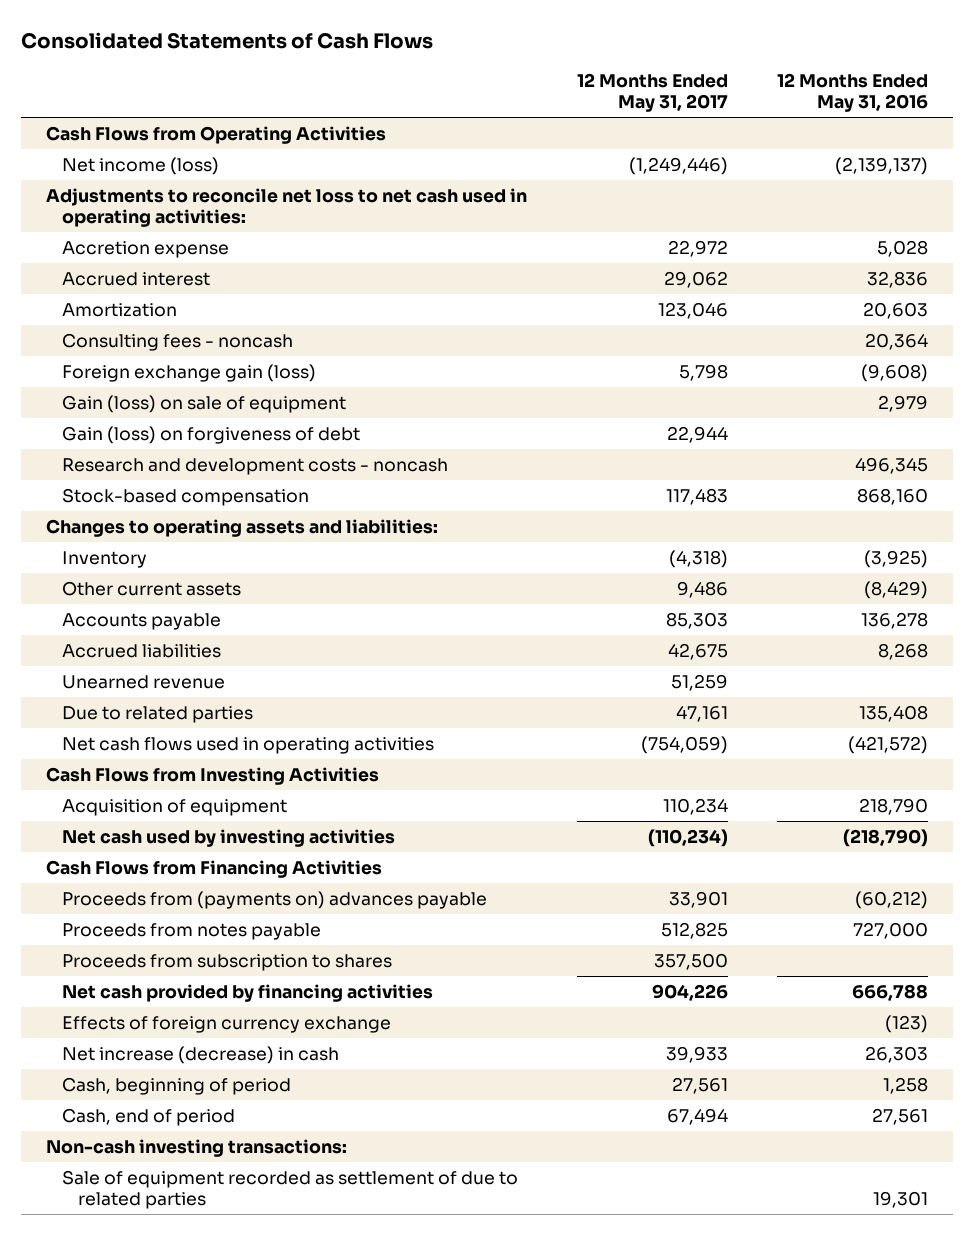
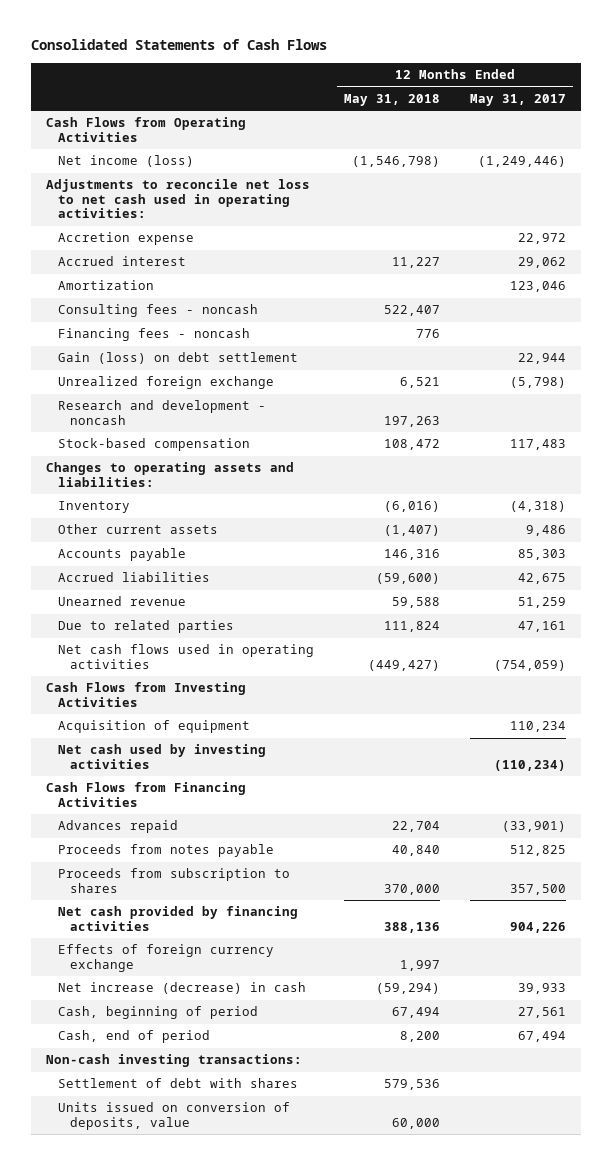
[777,73,929,113] 12 Months Ended May 31, 2016 -> none
none -> [343,93,440,106] May 31, 2018
[61,363,316,382] Foreign exchange gain (loss) -> none
[61,394,346,413] Gain (loss) on sale of equipment -> none
none -> [58,328,251,342] Financing fees - noncash
[61,425,360,444] Gain (loss) on forgiveness of debt -> [58,352,299,365] Gain (loss) on debt settlement
none -> [58,376,275,390] Unrealized foreign exchange
[61,457,448,475] Research and development costs - noncash -> [58,400,267,425] Research and development - noncash
[61,890,487,909] Proceeds from (payments on) advances payable -> none
none -> [58,820,179,834] Advances repaid
[61,1169,518,1209] Sale of equipment recorded as settlement of due to related parties -> none
none -> [58,1078,299,1089] Settlement of debt with shares
none -> [58,1102,291,1130] Units issued on conversion of deposits, value

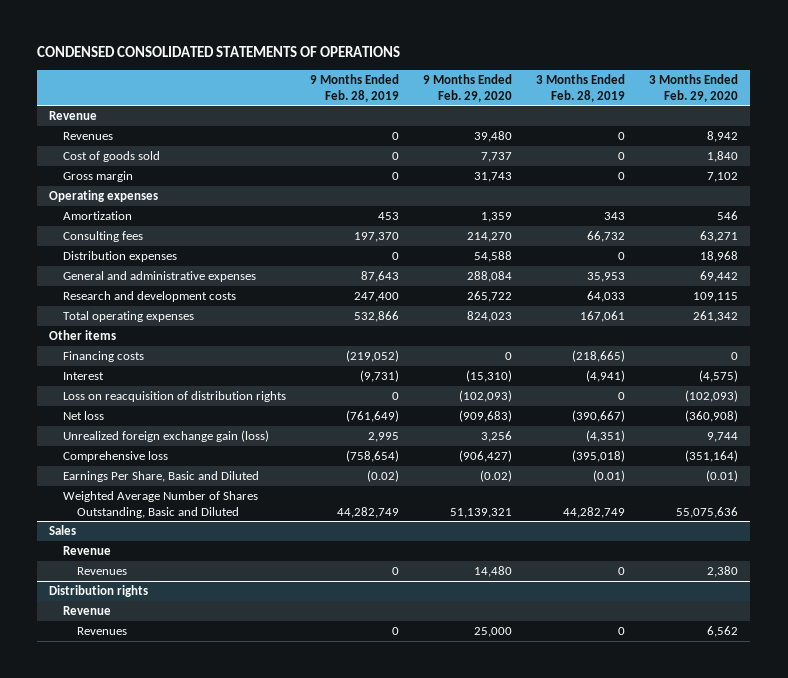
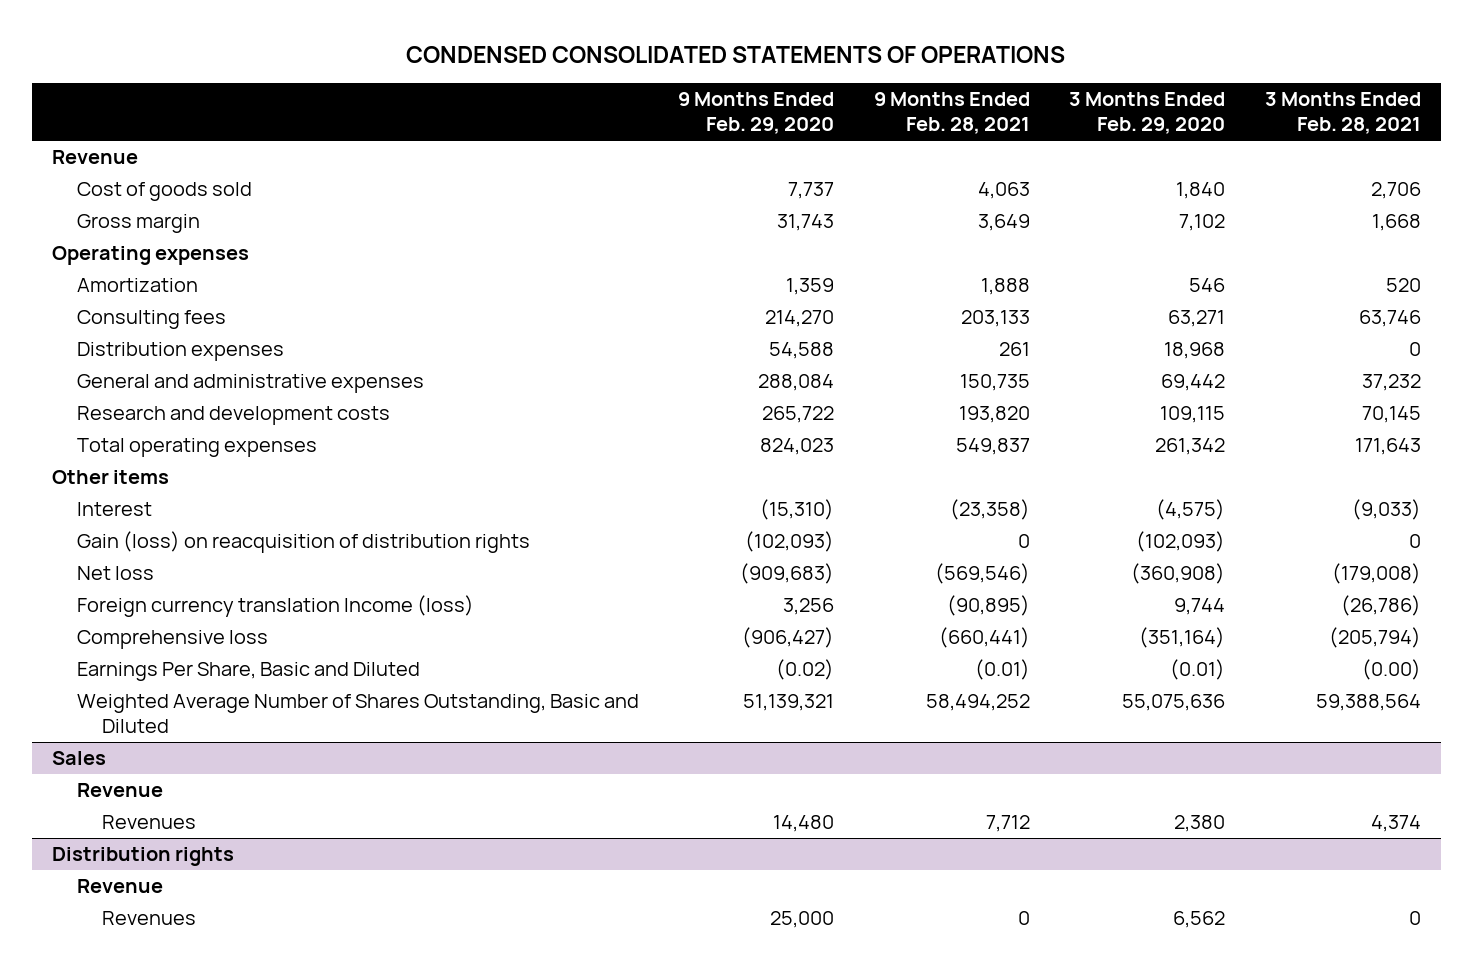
[310,74,400,102] 9 Months Ended Feb. 28, 2019 -> none
[536,74,626,102] 3 Months Ended Feb. 28, 2019 -> none
none -> [873,92,1030,135] 9 Months Ended Feb. 28, 2021
none -> [1264,92,1421,135] 3 Months Ended Feb. 28, 2021
[63,132,114,141] Revenues -> none
[63,351,145,363] Financing costs -> none
[63,391,287,403] Loss on reacquisition of distribution rights -> [76,531,530,554] Gain (loss) on reacquisition of distribution rights
[63,430,270,443] Unrealized foreign exchange gain (loss) -> [76,595,474,618] Foreign currency translation Income (loss)

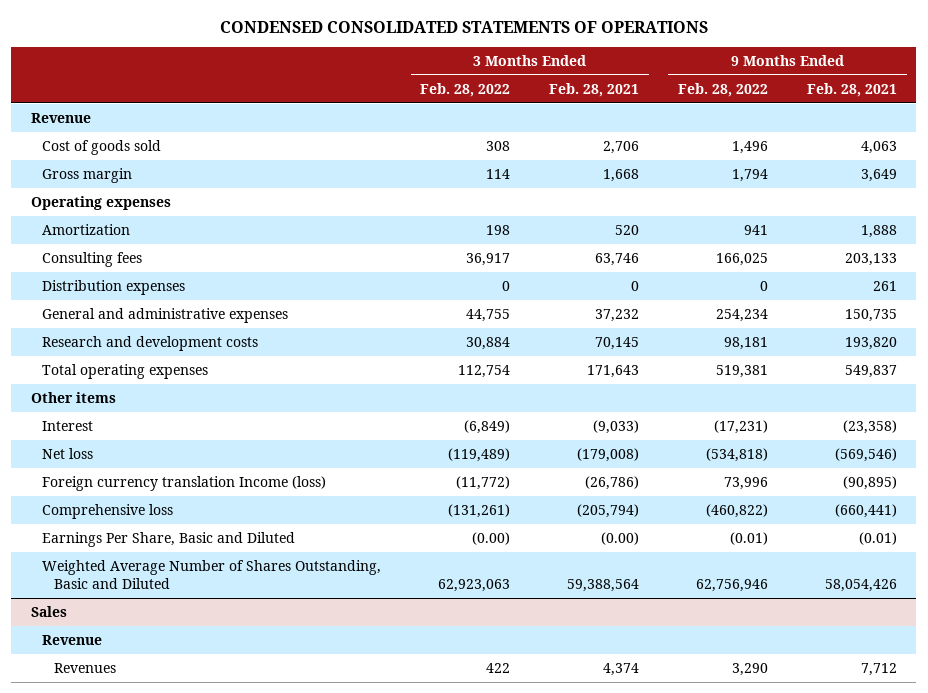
[678,92,835,135] 9 Months Ended Feb. 29, 2020 -> none
[1069,92,1226,135] 3 Months Ended Feb. 29, 2020 -> none
none -> [420,82,511,97] Feb. 28, 2022
none -> [678,82,769,97] Feb. 28, 2022
[76,531,530,554] Gain (loss) on reacquisition of distribution rights -> none
[925,694,1030,712] 58,494,252 -> [824,578,897,592] 58,054,426
[51,847,234,867] Distribution rights -> none
[76,879,163,894] Revenue -> none
[101,911,196,926] Revenues -> none

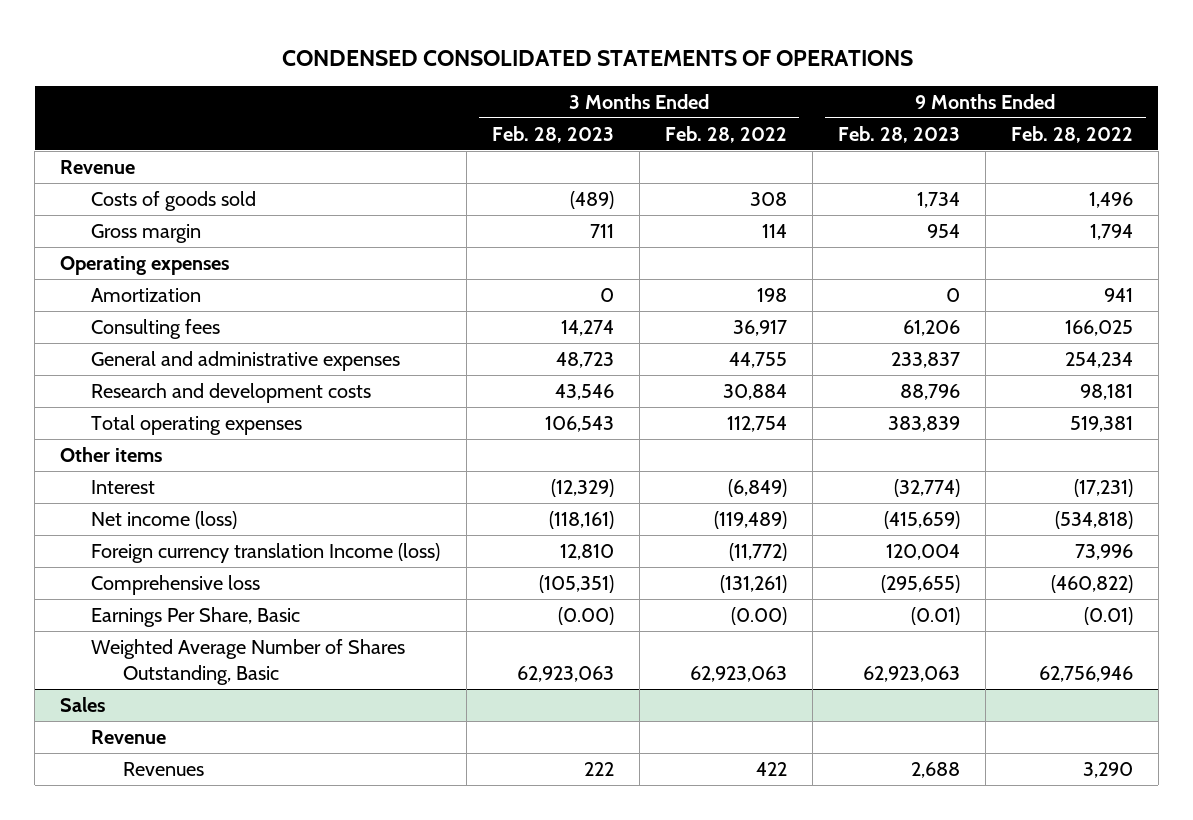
[549,82,640,97] Feb. 28, 2021 -> none
[806,82,897,97] Feb. 28, 2021 -> none
none -> [491,125,614,143] Feb. 28, 2023
none -> [837,125,960,143] Feb. 28, 2023
[42,140,162,156] Cost of goods sold -> [91,191,257,212] Costs of goods sold
[42,280,186,296] Distribution expenses -> none
[42,448,94,460] Net loss -> [91,511,238,530] Net income (loss)
[42,532,296,548] Earnings Per Share, Basic and Diluted -> [91,607,301,628] Earnings Per Share, Basic
[42,560,382,589] Weighted Average Number of Shares Outstanding, Basic and Diluted -> [91,639,406,685] Weighted Average Number of Shares Outstanding, Basic

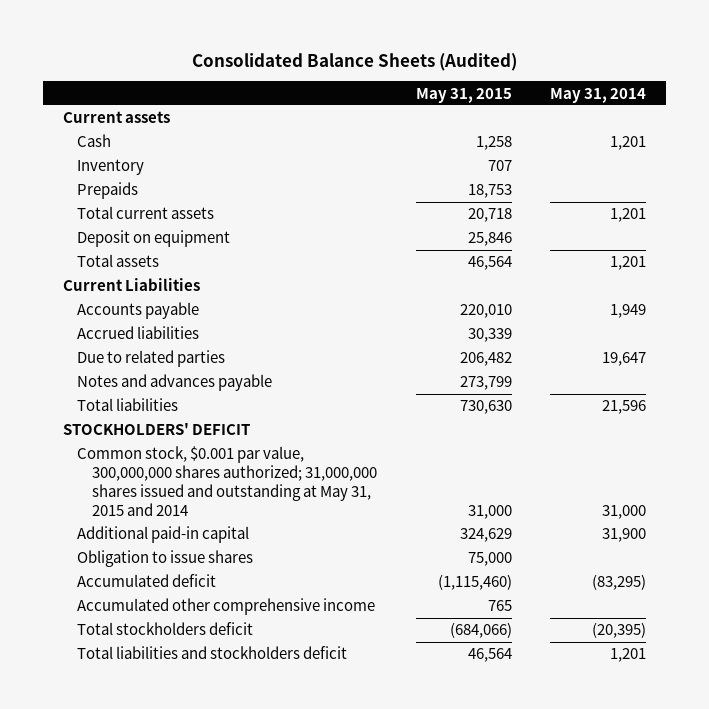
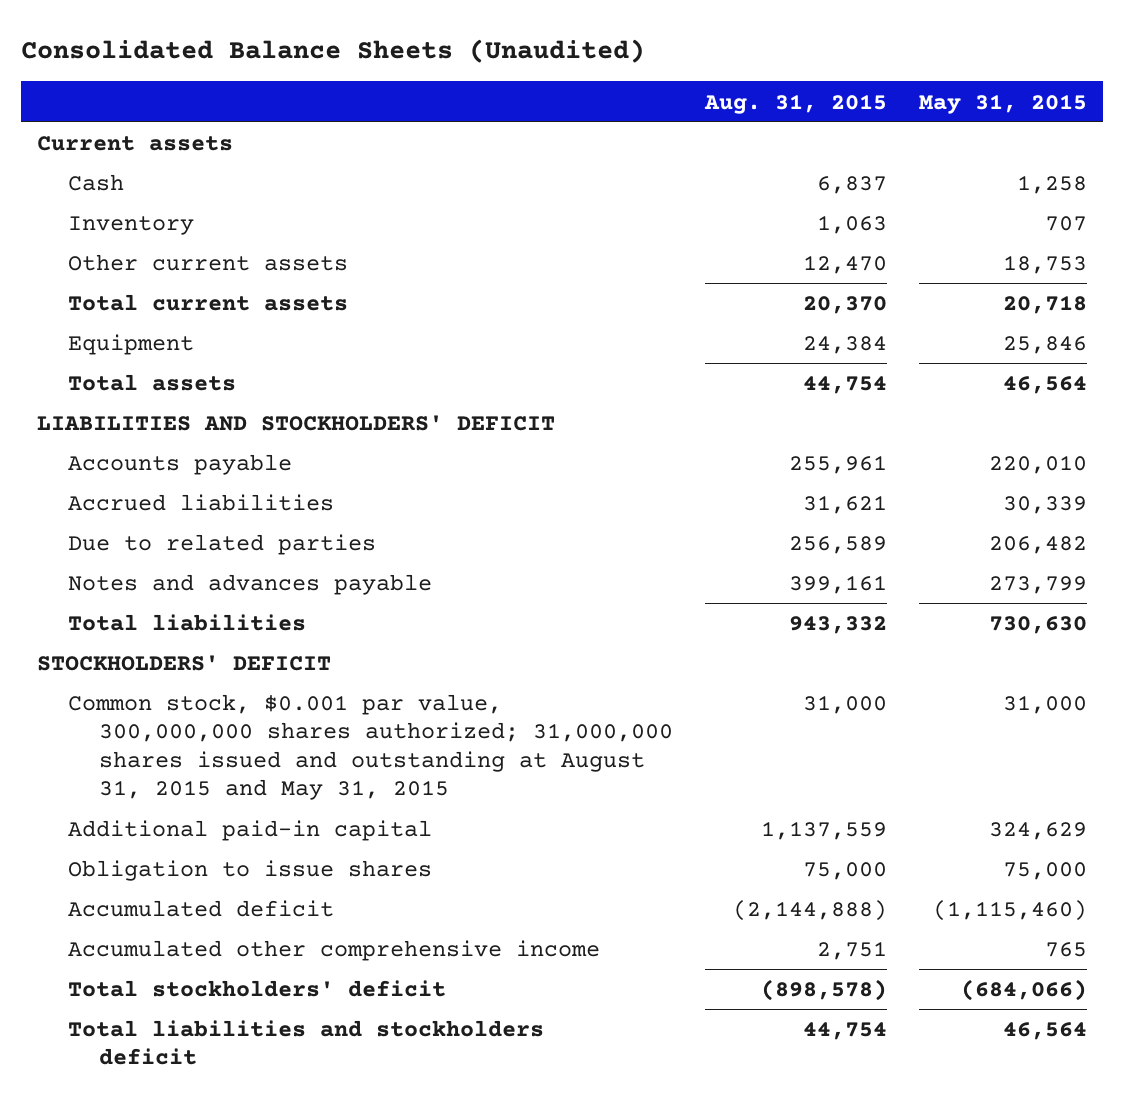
[191,52,517,71] Consolidated Balance Sheets (Audited) -> [21,38,646,63] Consolidated Balance Sheets (Unaudited)
[550,87,647,103] May 31, 2014 -> none
none -> [704,93,888,114] Aug. 31, 2015
[77,182,139,200] Prepaids -> [68,254,349,272] Other current assets
[77,230,231,248] Deposit on equipment -> [68,334,195,356] Equipment
[62,278,200,292] Current Liabilities -> none
none -> [37,415,556,432] LIABILITIES AND STOCKHOLDERS' DEFICIT
[77,446,378,516] Common stock, $0.001 par value, 300,000,000 shares authorized; 31,000,000 shares issued and outstanding at May 31, 2015 and 2014 -> [68,694,674,801] Common stock, $0.001 par value, 300,000,000 shares authorized; 31,000,000 shares issued and outstanding at August 31, 2015 and May 31, 2015
[77,622,254,636] Total stockholders deficit -> [68,980,447,998] Total stockholders' deficit

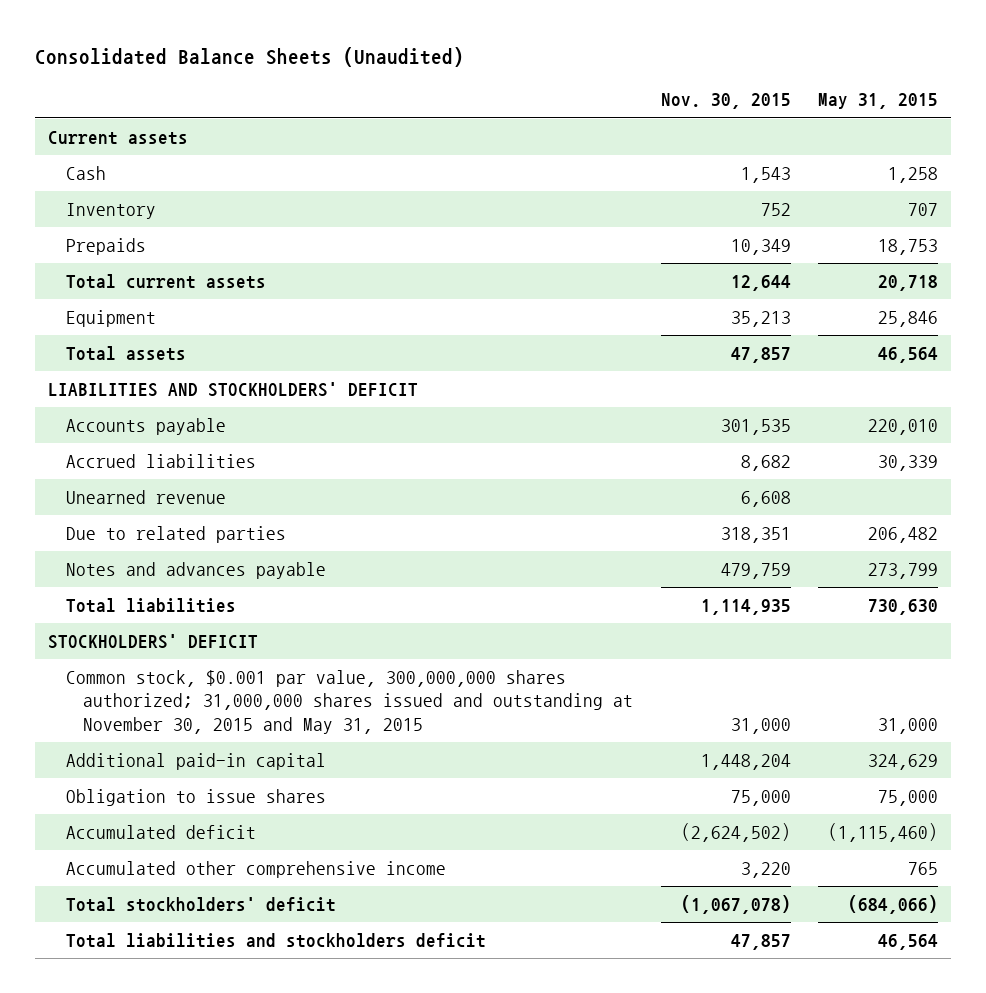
[704,93,888,114] Aug. 31, 2015 -> none
none -> [660,93,791,110] Nov. 30, 2015
[68,254,349,272] Other current assets -> [65,238,146,256] Prepaids
none -> [65,490,226,505] Unearned revenue
[68,694,674,801] Common stock, $0.001 par value, 300,000,000 shares authorized; 31,000,000 shares issued and outstanding at August 31, 2015 and May 31, 2015 -> [65,670,634,734] Common stock, $0.001 par value, 300,000,000 shares authorized; 31,000,000 shares issued and outstanding at November 30, 2015 and May 31, 2015

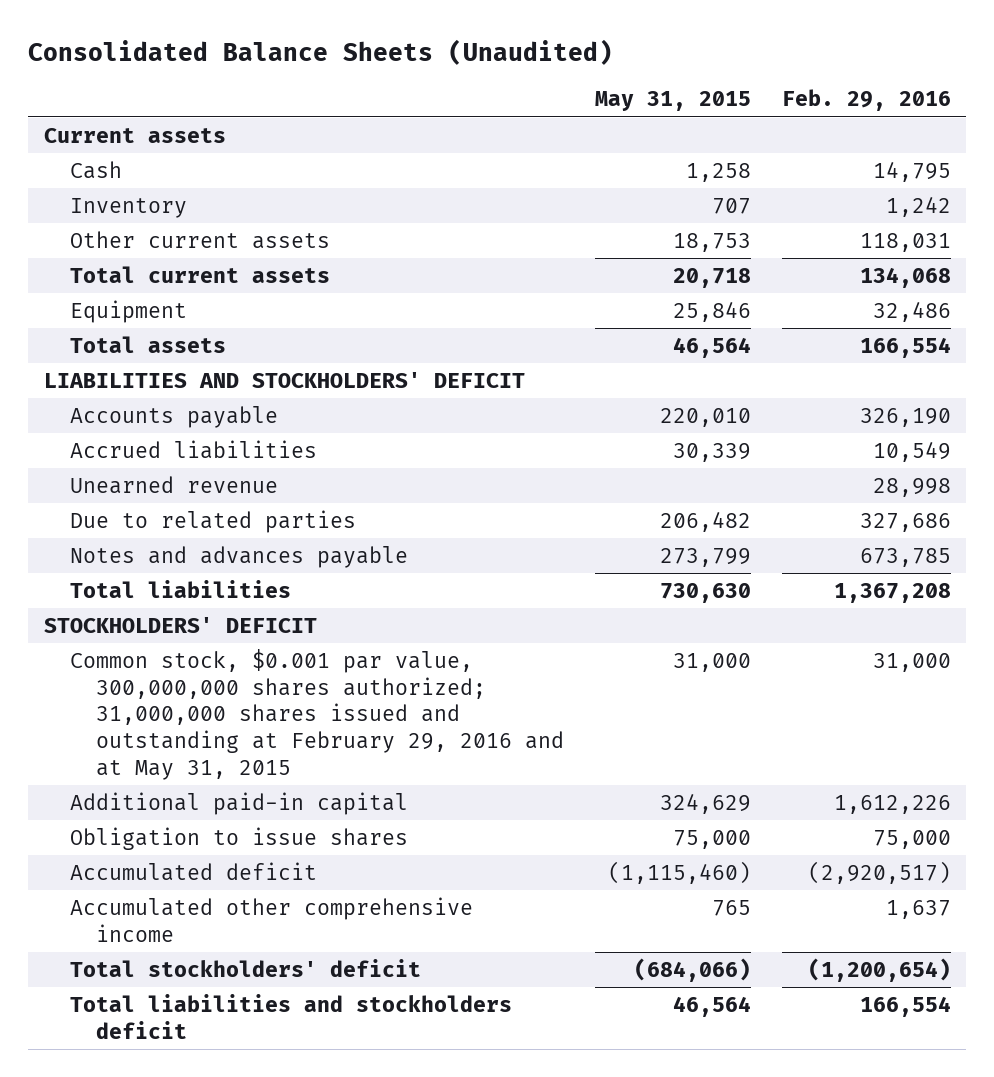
[660,93,791,110] Nov. 30, 2015 -> none
none -> [781,89,951,112] Feb. 29, 2016
[65,238,146,256] Prepaids -> [69,230,330,249] Other current assets
[65,670,634,734] Common stock, $0.001 par value, 300,000,000 shares authorized; 31,000,000 shares issued and outstanding at November 30, 2015 and May 31, 2015 -> [69,648,565,780] Common stock, $0.001 par value, 300,000,000 shares authorized; 31,000,000 shares issued and outstanding at February 29, 2016 and at May 31, 2015

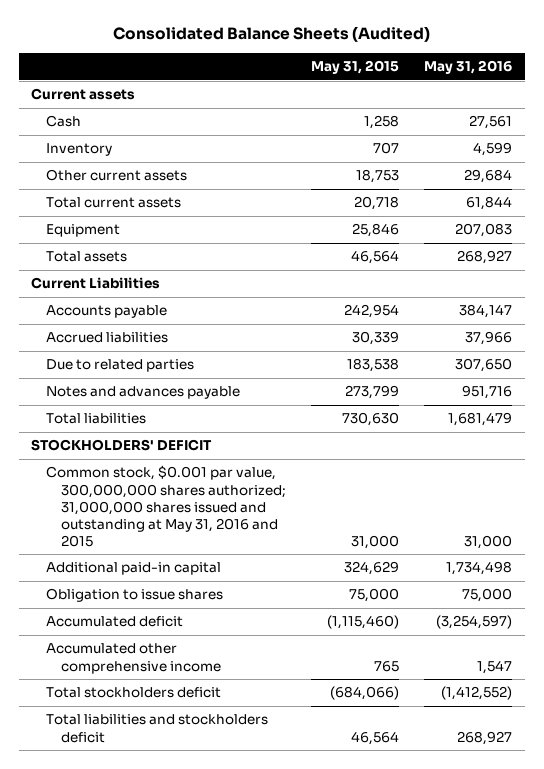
[28,38,614,65] Consolidated Balance Sheets (Unaudited) -> [112,26,430,43] Consolidated Balance Sheets (Audited)
[781,89,951,112] Feb. 29, 2016 -> none
none -> [424,60,513,75] May 31, 2016
[43,371,525,388] LIABILITIES AND STOCKHOLDERS' DEFICIT -> none
none -> [31,277,161,290] Current Liabilities
[659,407,751,427] 220,010 -> [344,304,400,319] 242,954
[69,475,278,494] Unearned revenue -> none
[659,510,751,532] 206,482 -> [347,358,400,373] 183,538
[69,648,565,780] Common stock, $0.001 par value, 300,000,000 shares authorized; 31,000,000 shares issued and outstanding at February 29, 2016 and at May 31, 2015 -> [46,465,286,547] Common stock, $0.001 par value, 300,000,000 shares authorized; 31,000,000 shares issued and outstanding at May 31, 2016 and 2015
[69,958,421,977] Total stockholders' deficit -> [46,687,222,699] Total stockholders deficit

